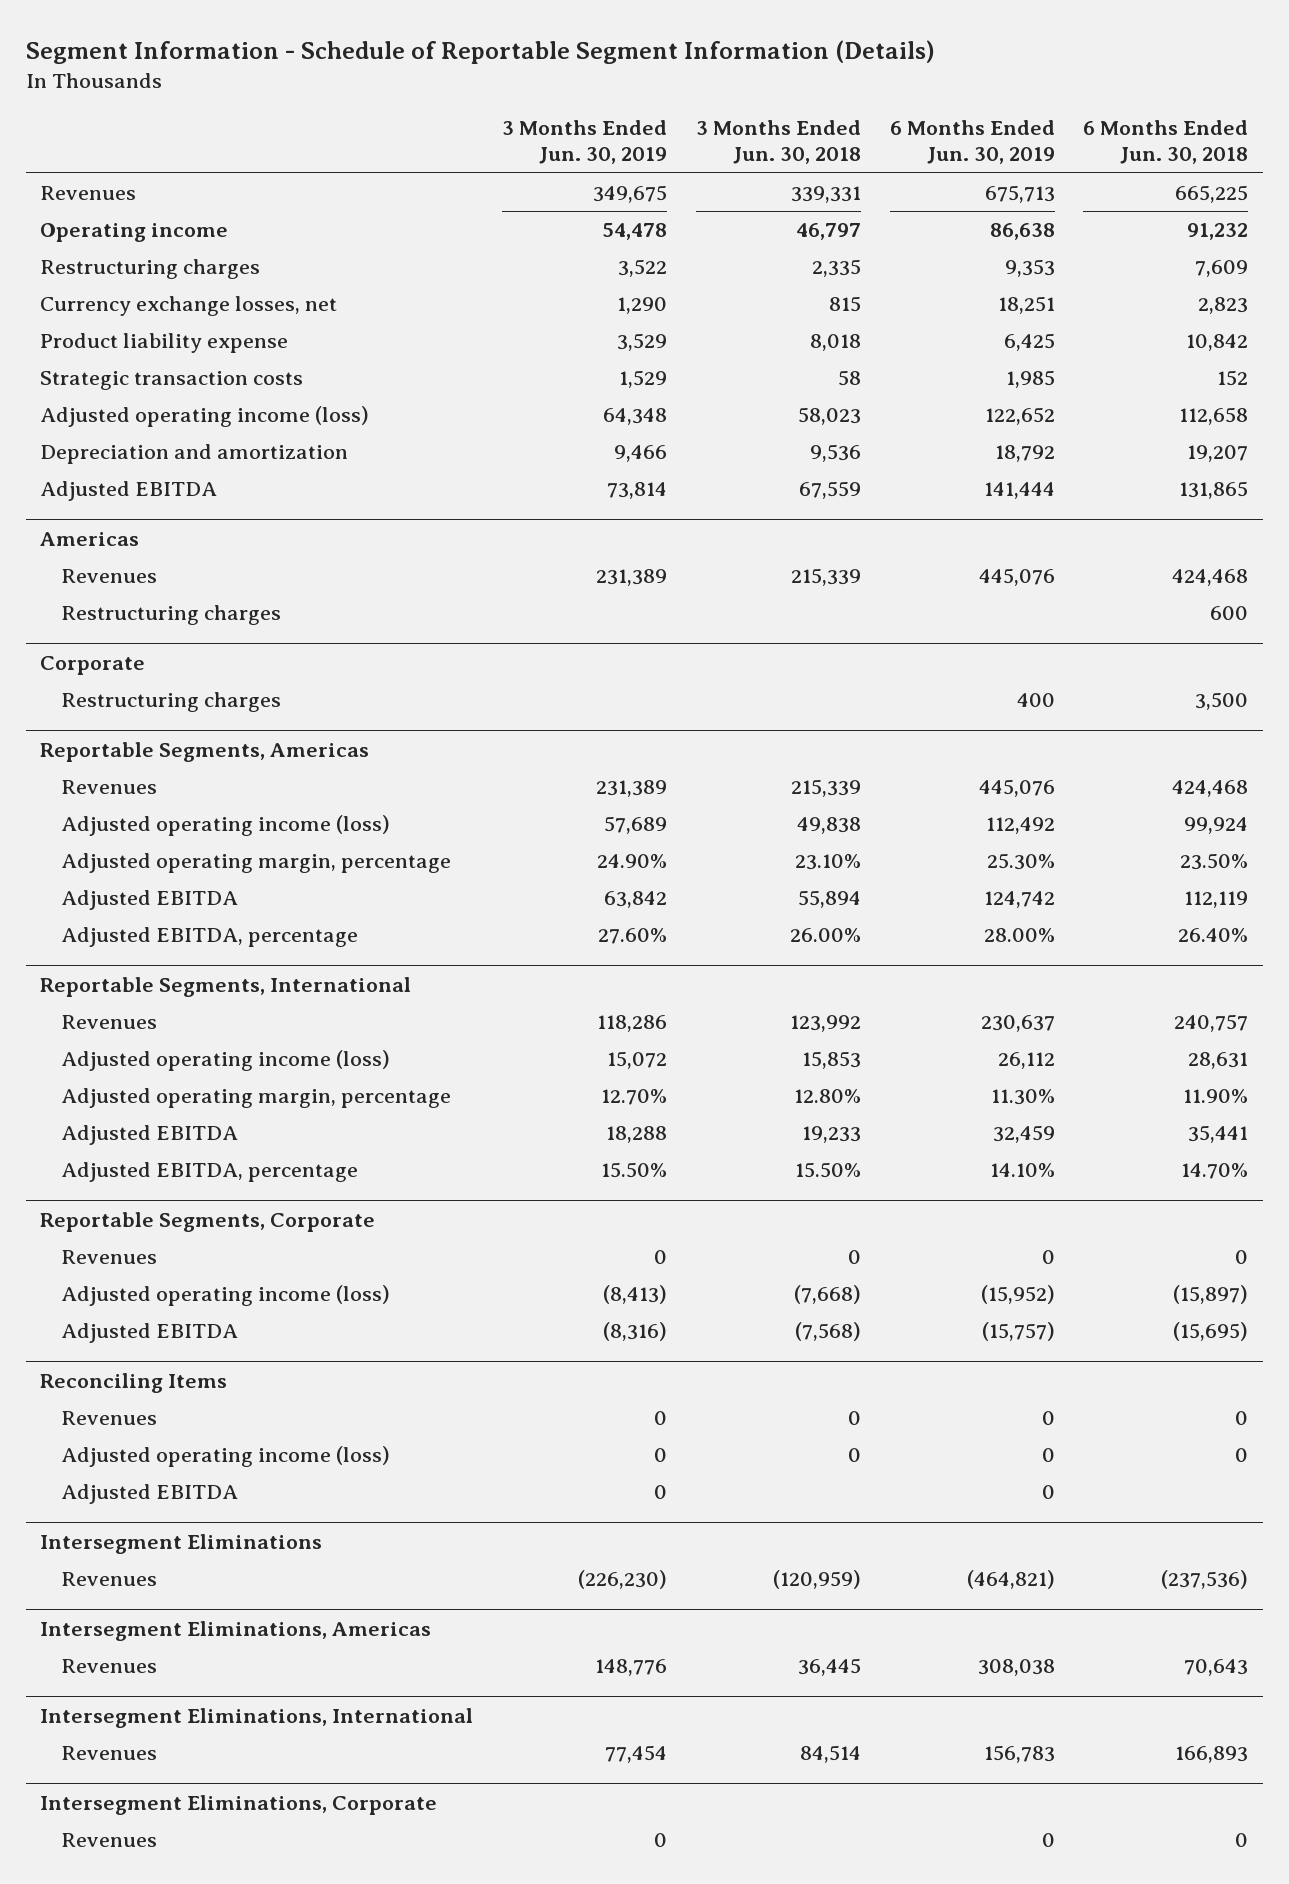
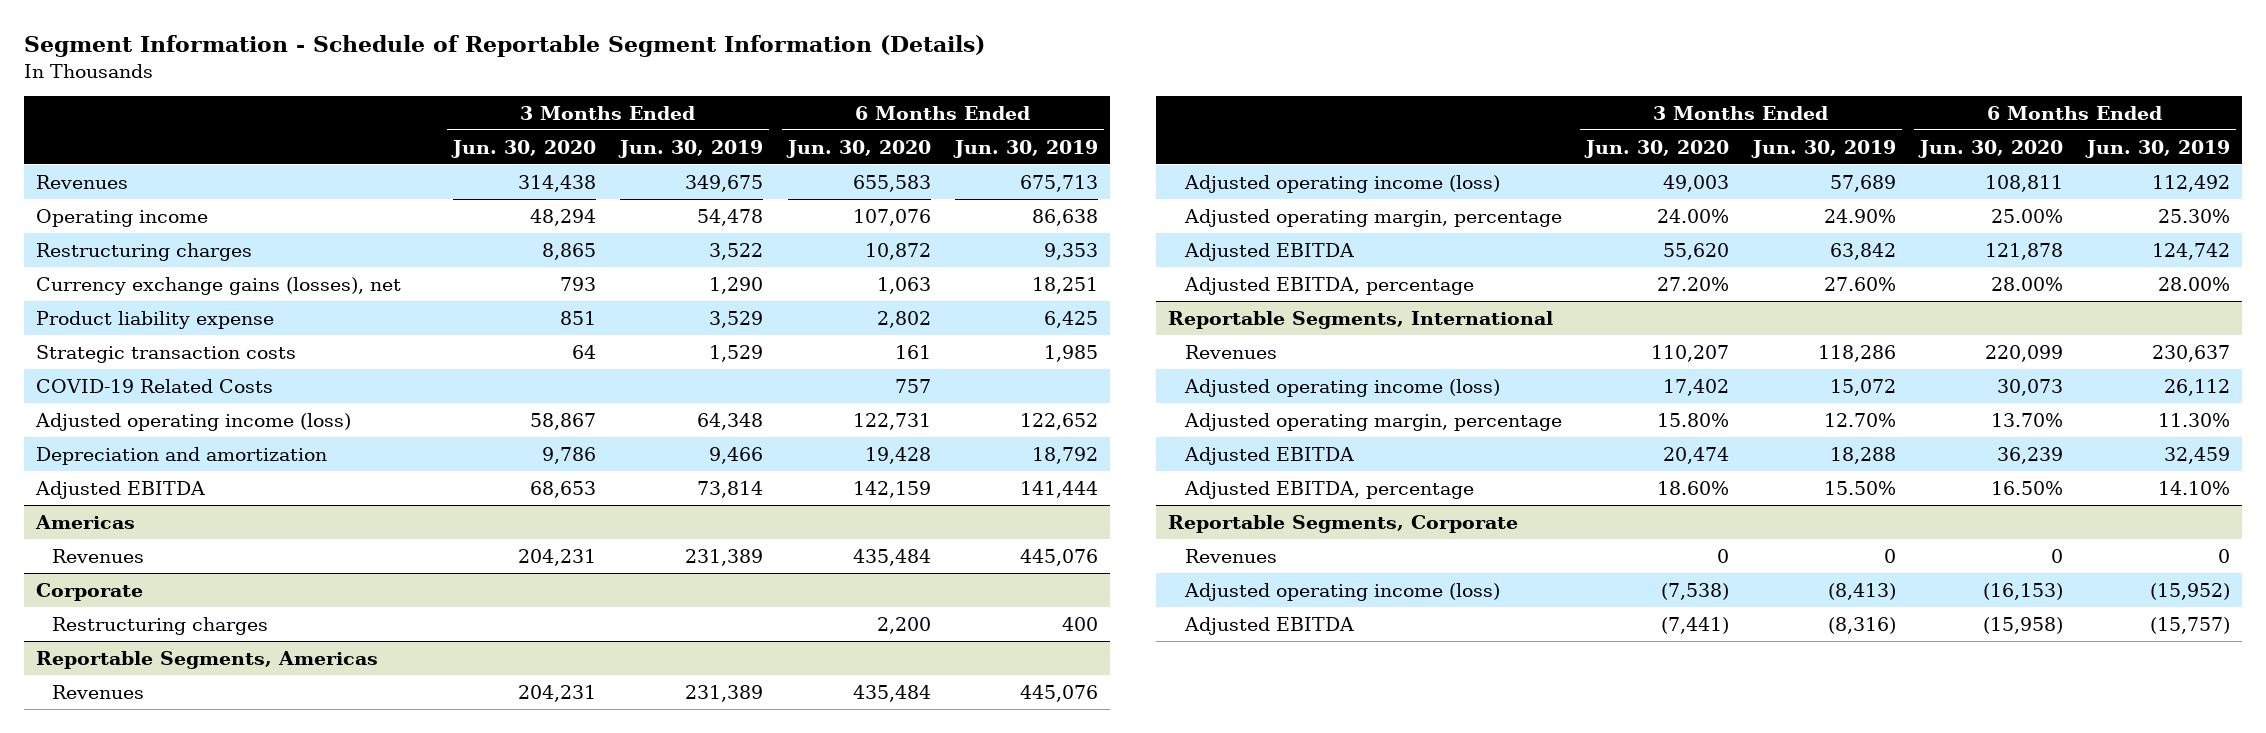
[695,120,861,165] 3 Months Ended Jun. 30, 2018 -> none
[1083,120,1249,165] 6 Months Ended Jun. 30, 2018 -> none
none -> [451,139,597,158] Jun. 30, 2020
none -> [785,139,931,158] Jun. 30, 2020
[40,295,338,316] Currency exchange losses, net -> [35,276,401,295] Currency exchange gains (losses), net
none -> [35,378,273,393] COVID-19 Related Costs
[61,604,282,625] Restructuring charges -> none
[40,1372,228,1393] Reconciling Items -> none
[61,1410,158,1425] Revenues -> none
[61,1445,391,1467] Adjusted operating income (loss) -> none
[61,1483,239,1504] Adjusted EBITDA -> none
[40,1533,323,1554] Intersegment Eliminations -> none
[61,1571,158,1586] Revenues -> none
[40,1620,432,1641] Intersegment Eliminations, Americas -> none
[61,1658,158,1673] Revenues -> none
[40,1707,474,1728] Intersegment Eliminations, International -> none
[61,1745,158,1760] Revenues -> none
[40,1794,438,1815] Intersegment Eliminations, Corporate -> none
[61,1832,158,1847] Revenues -> none

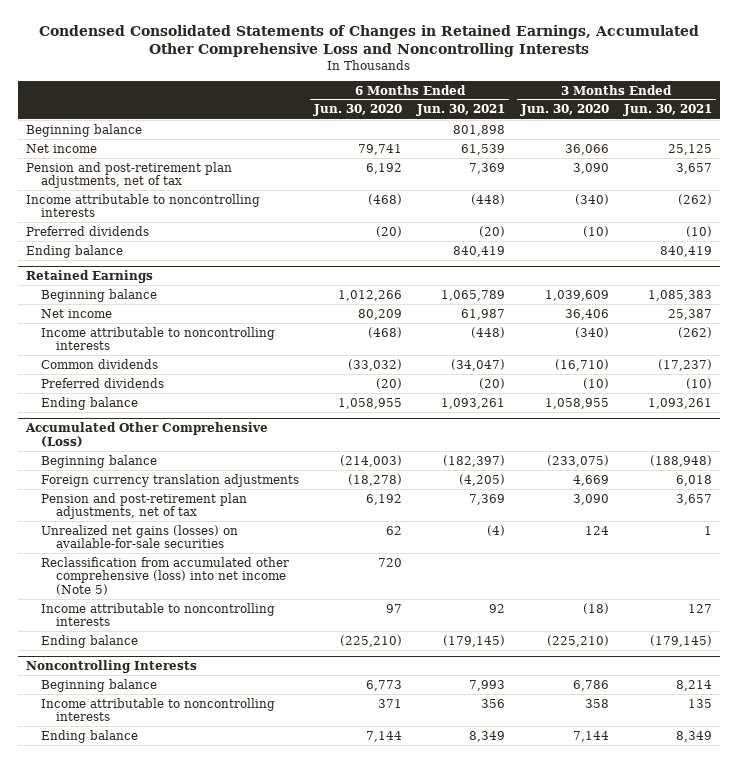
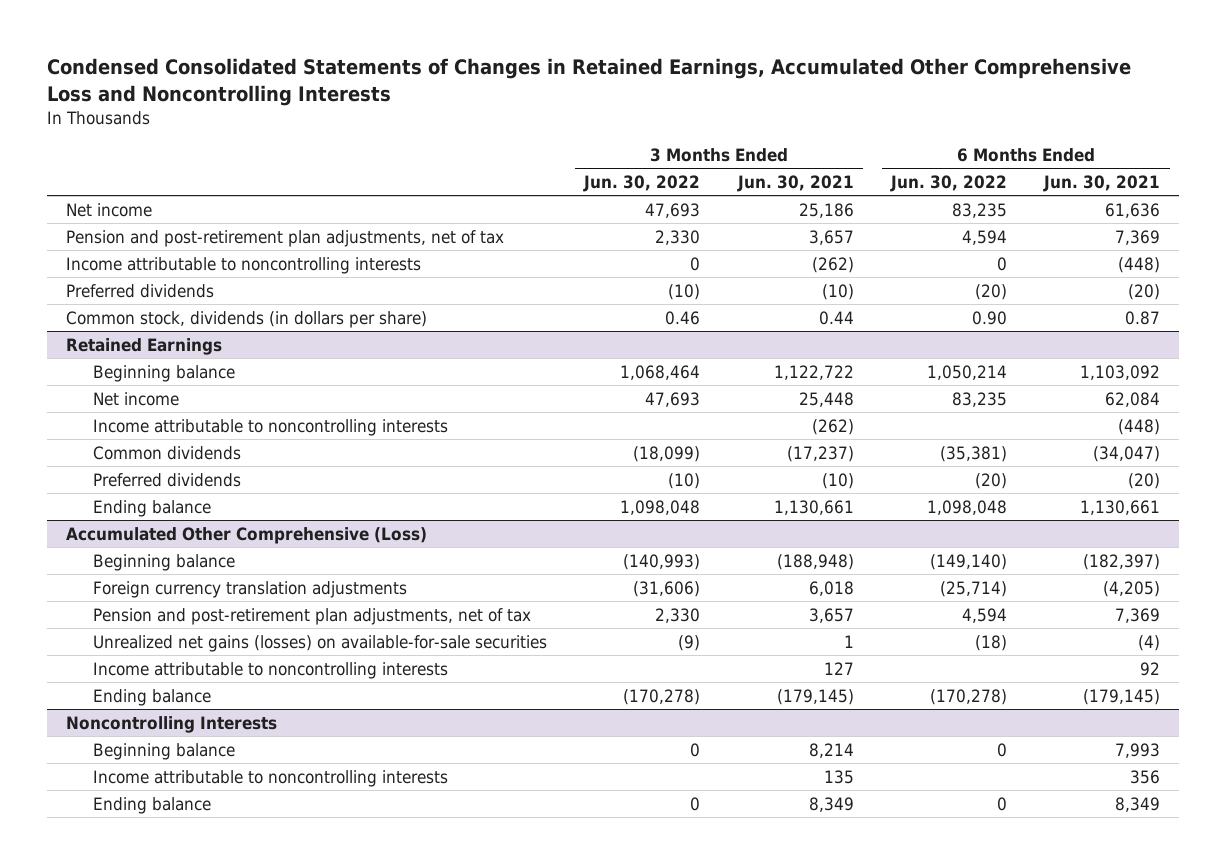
[312,104,402,117] Jun. 30, 2020 -> none
[519,104,609,117] Jun. 30, 2020 -> none
none -> [583,175,701,193] Jun. 30, 2022
none -> [889,175,1007,193] Jun. 30, 2022
[25,123,142,137] Beginning balance -> none
[461,143,506,155] 61,539 -> [1105,202,1161,218] 61,636
[667,143,712,155] 25,125 -> [798,202,854,218] 25,186
[25,244,123,258] Ending balance -> none
none -> [65,310,427,328] Common stock, dividends (in dollars per share)
[441,289,506,301] 1,065,789 -> [1080,364,1161,380] 1,103,092
[647,289,712,301] 1,085,383 -> [773,364,854,380] 1,122,722
[461,308,506,320] 61,987 -> [1105,391,1161,407] 62,084
[667,308,712,320] 25,387 -> [798,391,854,407] 25,448
[441,397,506,409] 1,093,261 -> [1080,499,1161,515] 1,130,661
[647,397,712,409] 1,093,261 -> [773,499,854,515] 1,130,661
[40,556,289,595] Reclassification from accumulated other comprehensive (loss) into net income (Note 5) -> none

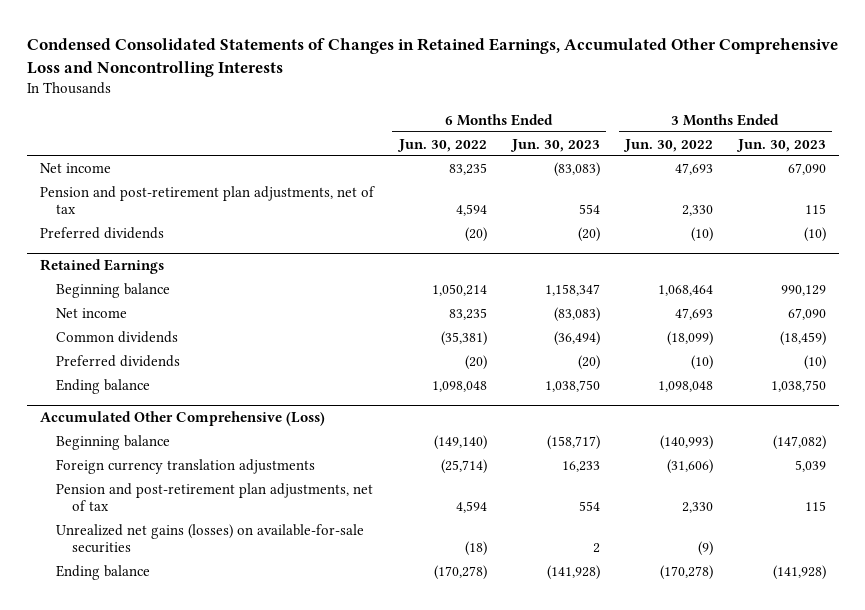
[736,175,854,193] Jun. 30, 2021 -> none
[1043,175,1161,193] Jun. 30, 2021 -> none
none -> [509,138,600,152] Jun. 30, 2023
none -> [735,138,826,152] Jun. 30, 2023
[65,256,421,274] Income attributable to noncontrolling interests -> none
[65,310,427,328] Common stock, dividends (in dollars per share) -> none
[93,418,449,436] Income attributable to noncontrolling interests -> none
[93,661,449,679] Income attributable to noncontrolling interests -> none
[65,715,277,733] Noncontrolling Interests -> none
[93,742,236,760] Beginning balance -> none
[93,769,449,787] Income attributable to noncontrolling interests -> none
[93,796,212,814] Ending balance -> none

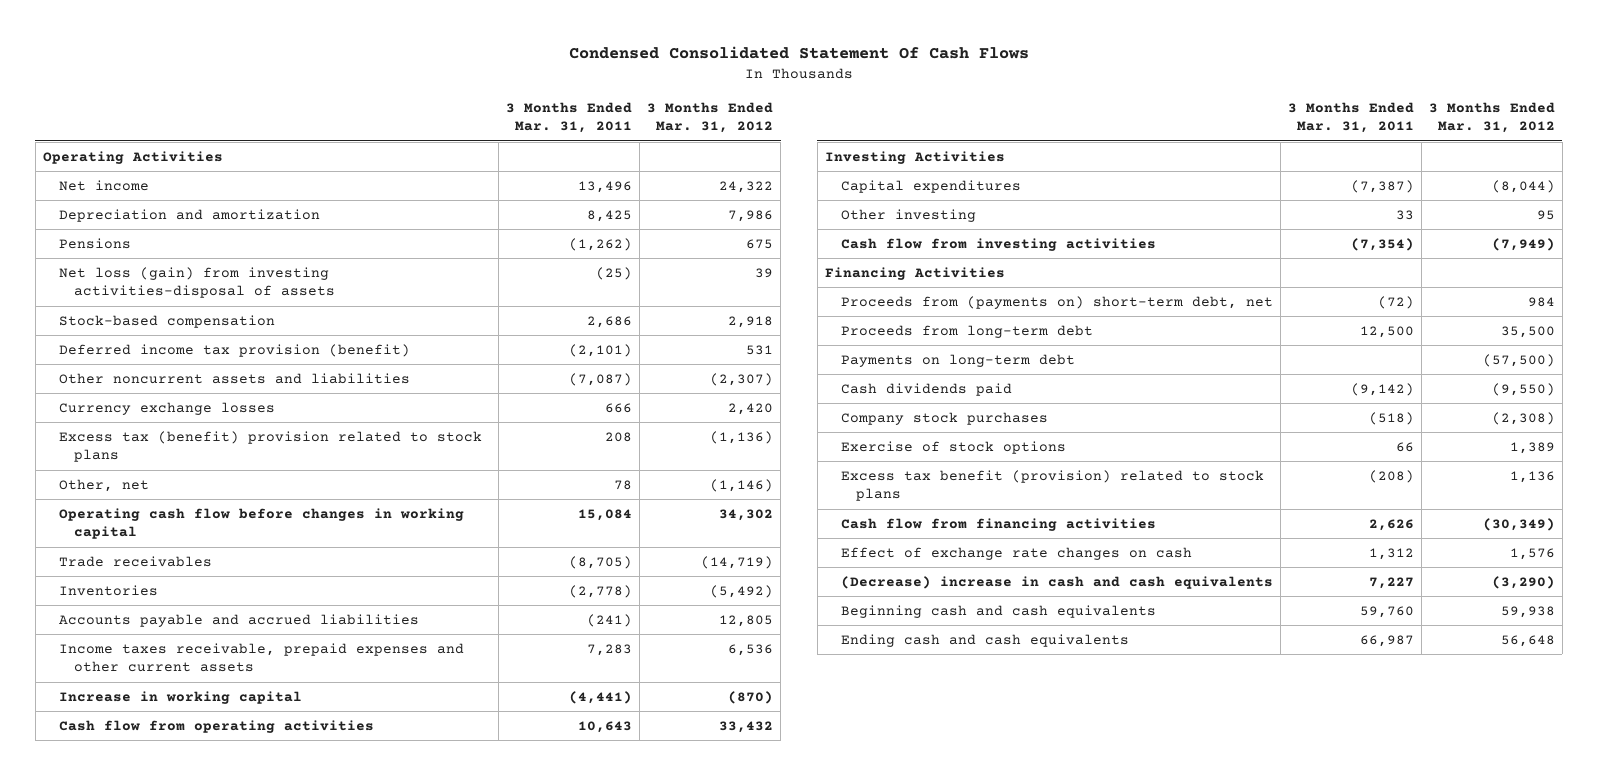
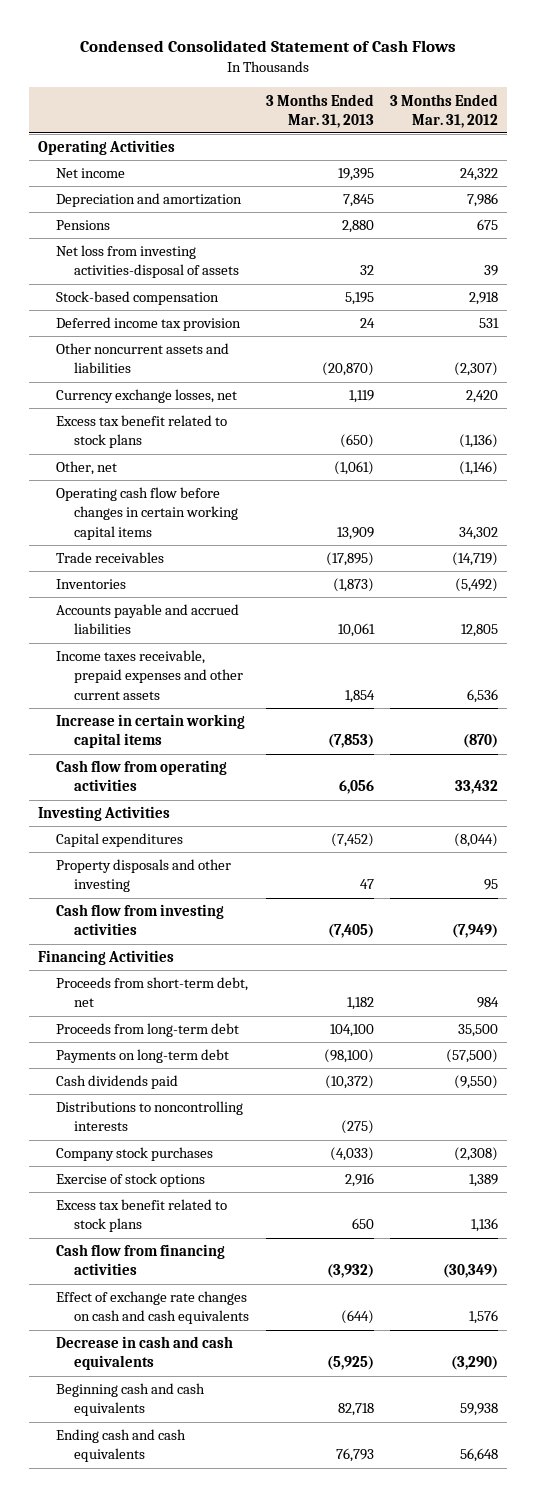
[568,46,1029,60] Condensed Consolidated Statement Of Cash Flows -> [79,40,456,53] Condensed Consolidated Statement of Cash Flows
[505,101,632,134] 3 Months Ended Mar. 31, 2011 -> none
none -> [265,93,374,128] 3 Months Ended Mar. 31, 2013
[58,266,336,299] Net loss (gain) from investing activities-disposal of assets -> [55,245,240,279] Net loss from investing activities-disposal of assets
[58,343,410,357] Deferred income tax provision (benefit) -> [55,317,241,332] Deferred income tax provision
[58,401,275,415] Currency exchange losses -> [55,389,237,404] Currency exchange losses, net
[58,430,482,463] Excess tax (benefit) provision related to stock plans -> [55,415,227,449] Excess tax benefit related to stock plans
[58,507,464,540] Operating cash flow before changes in working capital -> [55,487,239,540] Operating cash flow before changes in certain working capital items
[58,690,302,704] Increase in working capital -> [55,714,245,749] Increase in certain working capital items
[840,208,976,222] Other investing -> none
none -> [55,859,231,893] Property disposals and other investing
[840,295,1273,309] Proceeds from (payments on) short-term debt, net -> [55,977,248,1008] Proceeds from short-term debt, net
none -> [55,1101,243,1132] Distributions to noncontrolling interests
[840,469,1264,502] Excess tax benefit (provision) related to stock plans -> [55,1199,227,1233] Excess tax benefit related to stock plans
[840,546,1192,560] Effect of exchange rate changes on cash -> [55,1291,250,1325] Effect of exchange rate changes on cash and cash equivalents
[840,575,1273,589] (Decrease) increase in cash and cash equivalents -> [55,1336,233,1371] Decrease in cash and cash equivalents

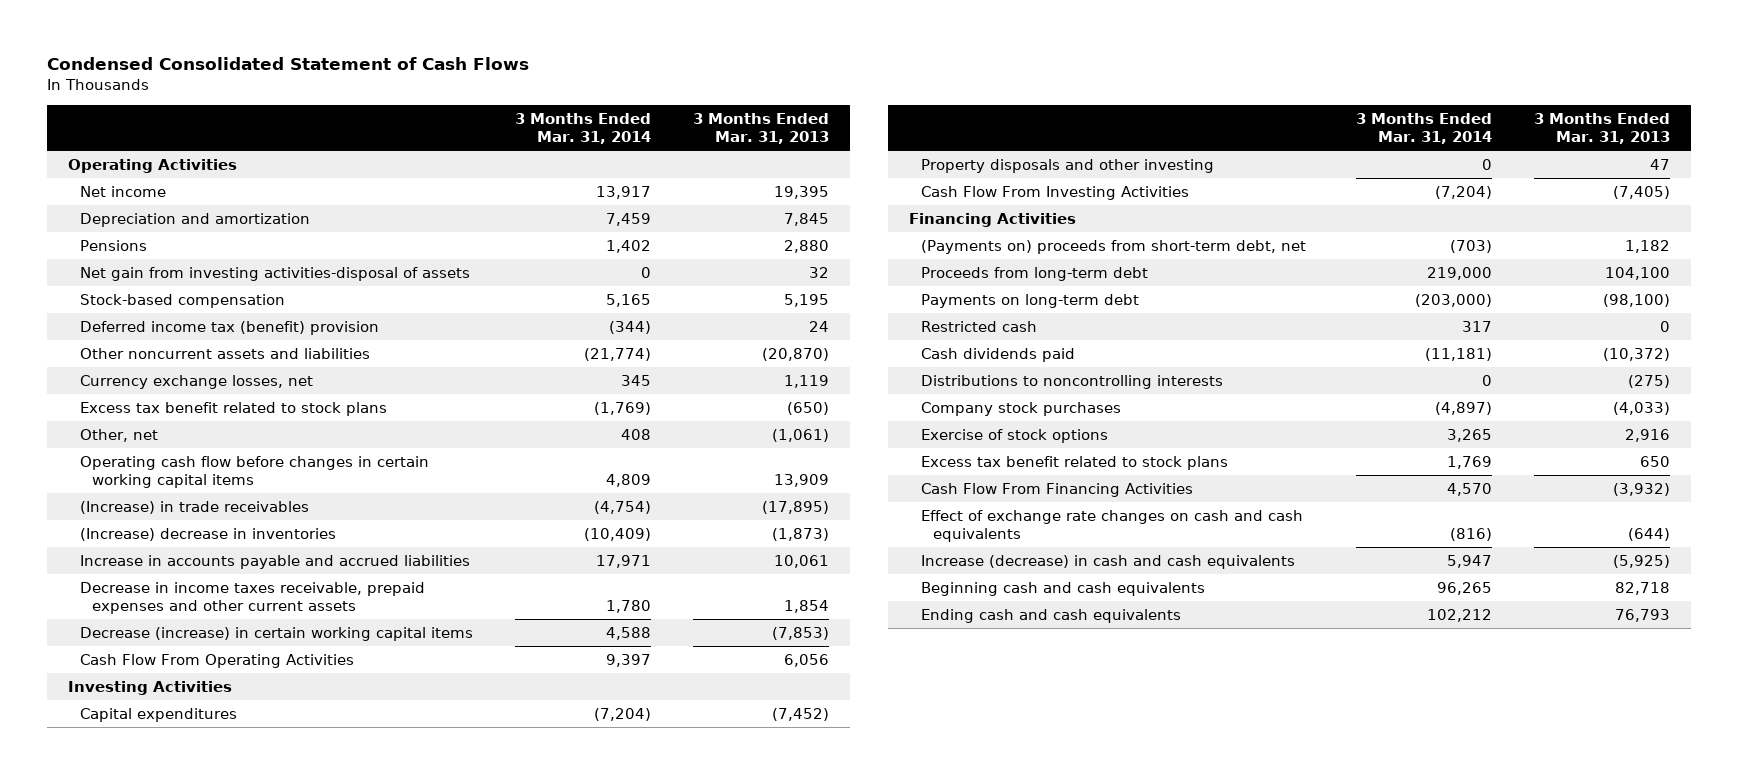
[390,93,499,128] 3 Months Ended Mar. 31, 2012 -> none
none -> [515,113,652,145] 3 Months Ended Mar. 31, 2014
[55,245,240,279] Net loss from investing activities-disposal of assets -> [80,266,471,281] Net gain from investing activities-disposal of assets
[55,317,241,332] Deferred income tax provision -> [80,320,380,335] Deferred income tax (benefit) provision
[55,552,164,564] Trade receivables -> [80,500,310,514] (Increase) in trade receivables
[55,579,126,590] Inventories -> [80,527,337,541] (Increase) decrease in inventories
[55,604,239,635] Accounts payable and accrued liabilities -> [80,554,471,569] Increase in accounts payable and accrued liabilities
[55,650,244,700] Income taxes receivable, prepaid expenses and other current assets -> [80,581,426,615] Decrease in income taxes receivable, prepaid expenses and other current assets
[55,714,245,749] Increase in certain working capital items -> [80,626,474,641] Decrease (increase) in certain working capital items
[55,760,227,792] Cash flow from operating activities -> [80,653,355,668] Cash Flow From Operating Activities
[55,904,224,936] Cash flow from investing activities -> [920,185,1189,200] Cash Flow From Investing Activities
[55,977,248,1008] Proceeds from short-term debt, net -> [920,239,1306,254] (Payments on) proceeds from short-term debt, net
none -> [920,320,1037,332] Restricted cash
[55,1244,225,1276] Cash flow from financing activities -> [920,482,1193,497] Cash Flow From Financing Activities
[55,1336,233,1371] Decrease in cash and cash equivalents -> [920,554,1295,569] Increase (decrease) in cash and cash equivalents

